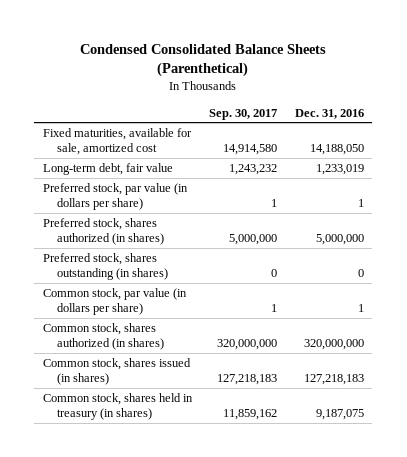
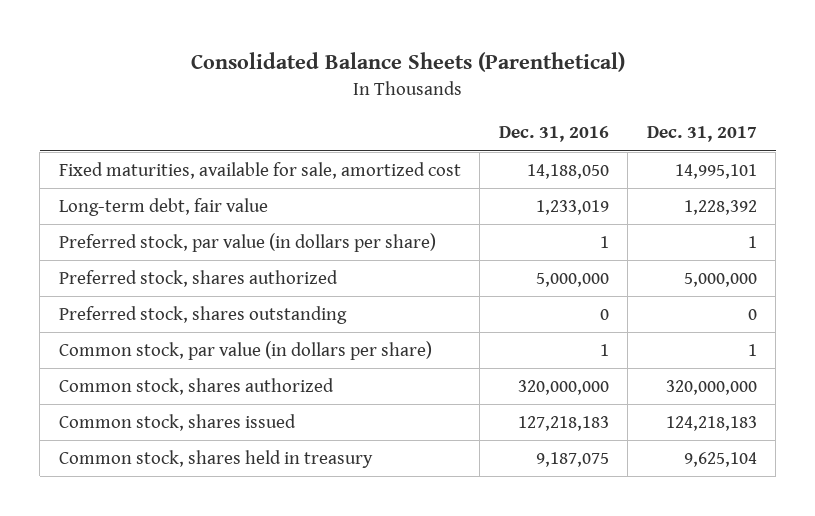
[80,43,327,78] Condensed Consolidated Balance Sheets (Parenthetical) -> [190,52,625,73] Consolidated Balance Sheets (Parenthetical)
[209,108,278,120] Sep. 30, 2017 -> none
none -> [646,126,757,143] Dec. 31, 2017
[43,217,164,246] Preferred stock, shares authorized (in shares) -> [58,270,338,288] Preferred stock, shares authorized
[43,252,168,281] Preferred stock, shares outstanding (in shares) -> [58,306,347,325] Preferred stock, shares outstanding
[43,322,164,351] Common stock, shares authorized (in shares) -> [58,378,334,396] Common stock, shares authorized
[43,357,192,386] Common stock, shares issued (in shares) -> [58,414,296,432] Common stock, shares issued
[43,392,194,421] Common stock, shares held in treasury (in shares) -> [58,450,373,469] Common stock, shares held in treasury

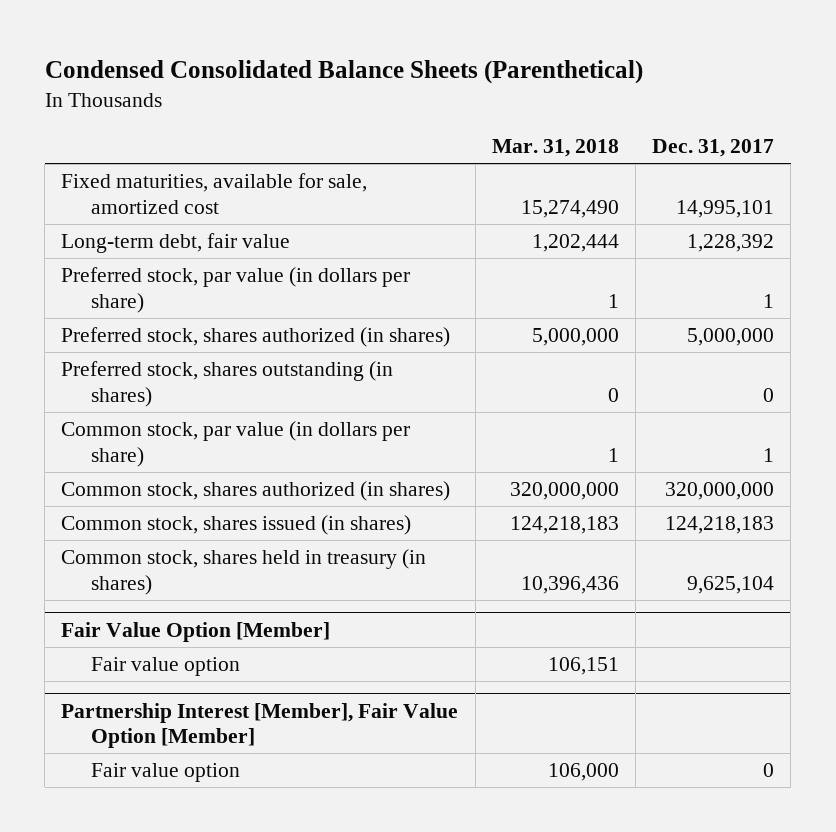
[190,52,625,73] Consolidated Balance Sheets (Parenthetical) -> [44,60,643,85] Condensed Consolidated Balance Sheets (Parenthetical)
[498,126,609,143] Dec. 31, 2016 -> none
none -> [491,139,619,158] Mar. 31, 2018
[58,270,338,288] Preferred stock, shares authorized -> [61,327,451,348] Preferred stock, shares authorized (in shares)
[58,306,347,325] Preferred stock, shares outstanding -> [61,361,394,407] Preferred stock, shares outstanding (in shares)
[58,378,334,396] Common stock, shares authorized -> [61,481,451,502] Common stock, shares authorized (in shares)
[58,414,296,432] Common stock, shares issued -> [61,515,412,536] Common stock, shares issued (in shares)
[58,450,373,469] Common stock, shares held in treasury -> [61,549,427,595] Common stock, shares held in treasury (in shares)
none -> [61,621,331,642] Fair Value Option [Member]
none -> [91,657,241,677] Fair value option
none -> [61,702,459,749] Partnership Interest [Member], Fair Value Option [Member]
none -> [91,763,241,783] Fair value option

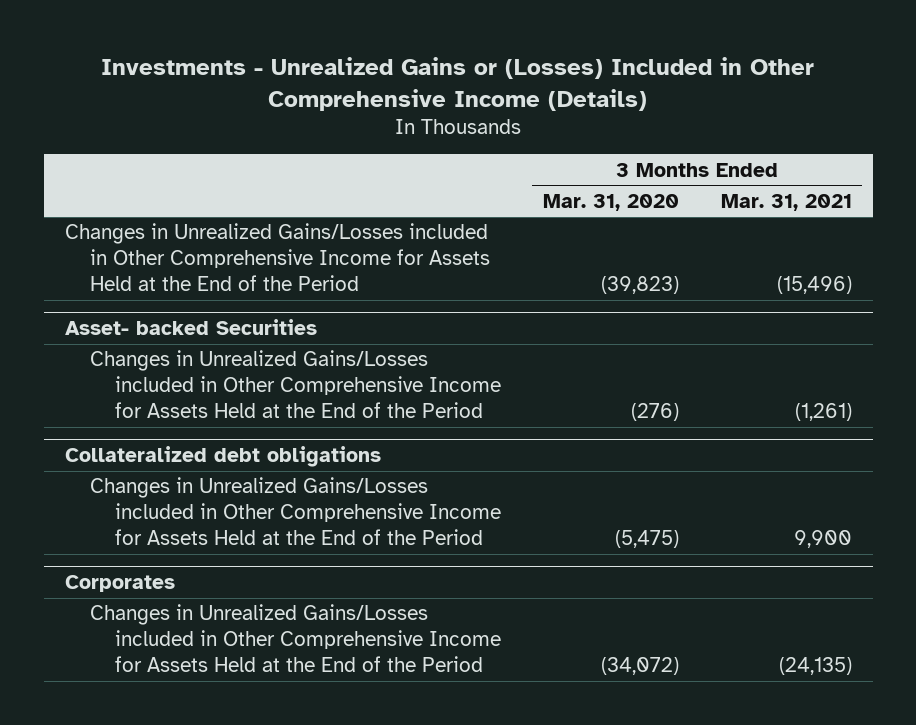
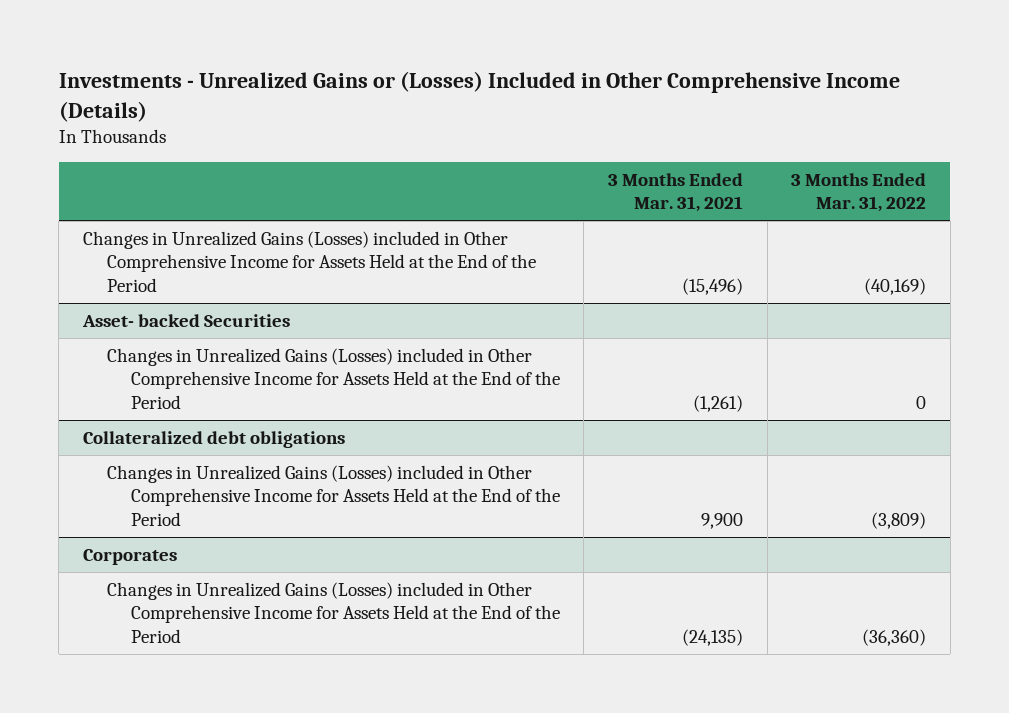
[542,193,679,211] Mar. 31, 2020 -> none
none -> [791,172,927,213] 3 Months Ended Mar. 31, 2022
[64,223,490,292] Changes in Unrealized Gains/Losses included in Other Comprehensive Income for Assets Held at the End of the Period -> [82,230,536,292] Changes in Unrealized Gains (Losses) included in Other Comprehensive Income for Assets Held at the End of the Period
[89,350,501,419] Changes in Unrealized Gains/Losses included in Other Comprehensive Income for Assets Held at the End of the Period -> [106,347,560,409] Changes in Unrealized Gains (Losses) included in Other Comprehensive Income for Assets Held at the End of the Period
[89,477,501,546] Changes in Unrealized Gains/Losses included in Other Comprehensive Income for Assets Held at the End of the Period -> [106,464,560,526] Changes in Unrealized Gains (Losses) included in Other Comprehensive Income for Assets Held at the End of the Period
[89,604,501,673] Changes in Unrealized Gains/Losses included in Other Comprehensive Income for Assets Held at the End of the Period -> [106,581,560,643] Changes in Unrealized Gains (Losses) included in Other Comprehensive Income for Assets Held at the End of the Period

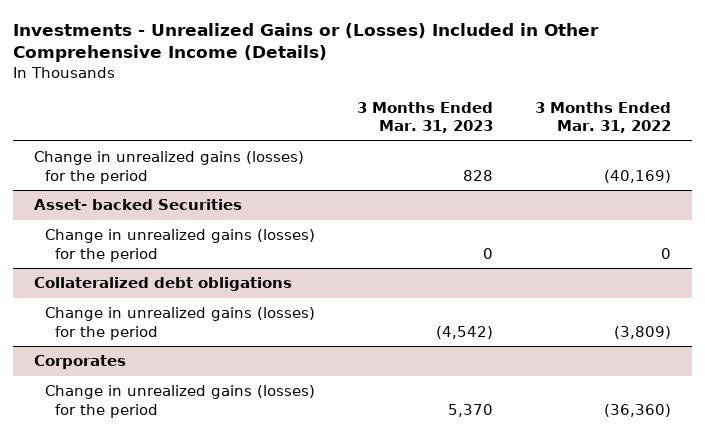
[607,172,743,213] 3 Months Ended Mar. 31, 2021 -> none
none -> [356,101,493,134] 3 Months Ended Mar. 31, 2023
[82,230,536,292] Changes in Unrealized Gains (Losses) included in Other Comprehensive Income for Assets Held at the End of the Period -> [34,151,305,184] Change in unrealized gains (losses) for the period
[106,347,560,409] Changes in Unrealized Gains (Losses) included in Other Comprehensive Income for Assets Held at the End of the Period -> [44,229,315,262] Change in unrealized gains (losses) for the period
[106,464,560,526] Changes in Unrealized Gains (Losses) included in Other Comprehensive Income for Assets Held at the End of the Period -> [44,307,315,340] Change in unrealized gains (losses) for the period
[106,581,560,643] Changes in Unrealized Gains (Losses) included in Other Comprehensive Income for Assets Held at the End of the Period -> [44,385,315,418] Change in unrealized gains (losses) for the period

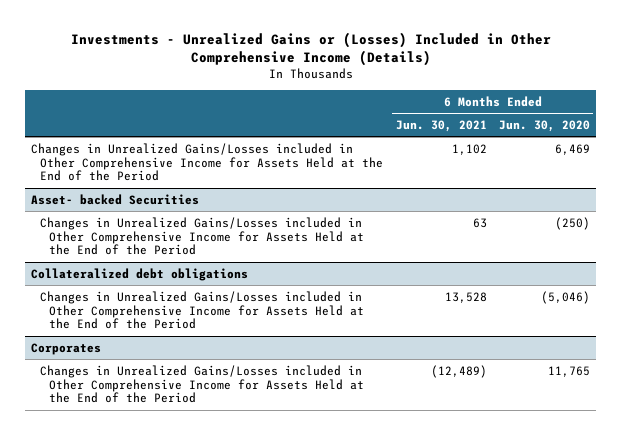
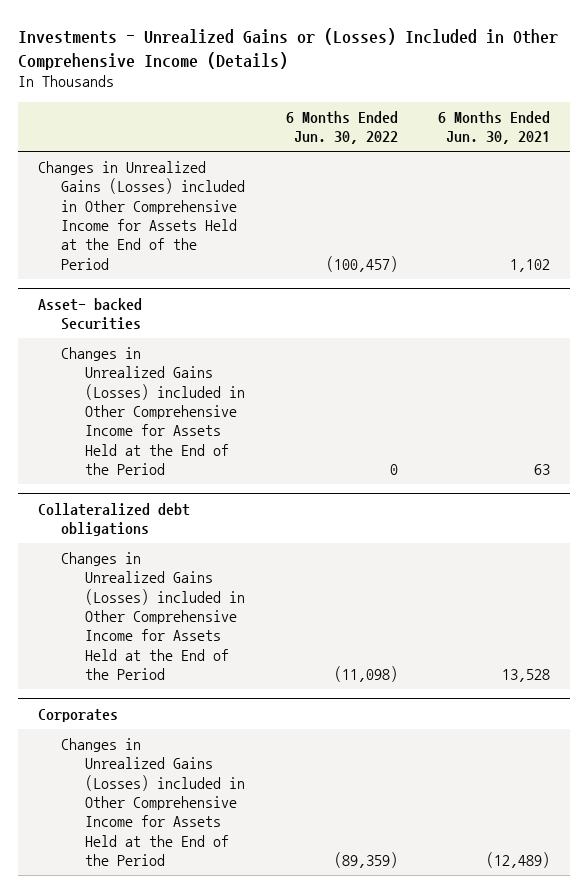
[499,119,591,132] Jun. 30, 2020 -> none
none -> [285,110,398,145] 6 Months Ended Jun. 30, 2022
[31,142,384,182] Changes in Unrealized Gains/Losses included in Other Comprehensive Income for Assets Held at the End of the Period -> [37,160,246,270] Changes in Unrealized Gains (Losses) included in Other Comprehensive Income for Assets Held at the End of the Period
[40,216,364,256] Changes in Unrealized Gains/Losses included in Other Comprehensive Income for Assets Held at the End of the Period -> [61,346,245,475] Changes in Unrealized Gains (Losses) included in Other Comprehensive Income for Assets Held at the End of the Period
[40,290,364,330] Changes in Unrealized Gains/Losses included in Other Comprehensive Income for Assets Held at the End of the Period -> [61,551,245,680] Changes in Unrealized Gains (Losses) included in Other Comprehensive Income for Assets Held at the End of the Period
[40,364,364,404] Changes in Unrealized Gains/Losses included in Other Comprehensive Income for Assets Held at the End of the Period -> [61,737,245,866] Changes in Unrealized Gains (Losses) included in Other Comprehensive Income for Assets Held at the End of the Period

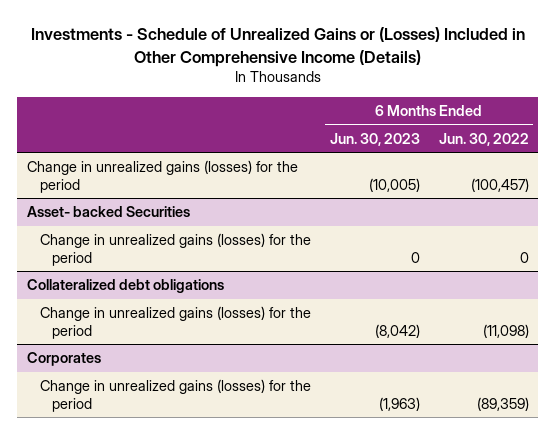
[17,27,558,70] Investments - Unrealized Gains or (Losses) Included in Other Comprehensive Income (Details) -> [30,27,525,67] Investments - Schedule of Unrealized Gains or (Losses) Included in Other Comprehensive Income (Details)
[437,110,550,145] 6 Months Ended Jun. 30, 2021 -> none
none -> [329,132,420,146] Jun. 30, 2023
[37,160,246,270] Changes in Unrealized Gains (Losses) included in Other Comprehensive Income for Assets Held at the End of the Period -> [26,160,298,193] Change in unrealized gains (losses) for the period
[61,346,245,475] Changes in Unrealized Gains (Losses) included in Other Comprehensive Income for Assets Held at the End of the Period -> [39,233,311,266] Change in unrealized gains (losses) for the period
[61,551,245,680] Changes in Unrealized Gains (Losses) included in Other Comprehensive Income for Assets Held at the End of the Period -> [39,306,311,339] Change in unrealized gains (losses) for the period
[61,737,245,866] Changes in Unrealized Gains (Losses) included in Other Comprehensive Income for Assets Held at the End of the Period -> [39,379,311,412] Change in unrealized gains (losses) for the period

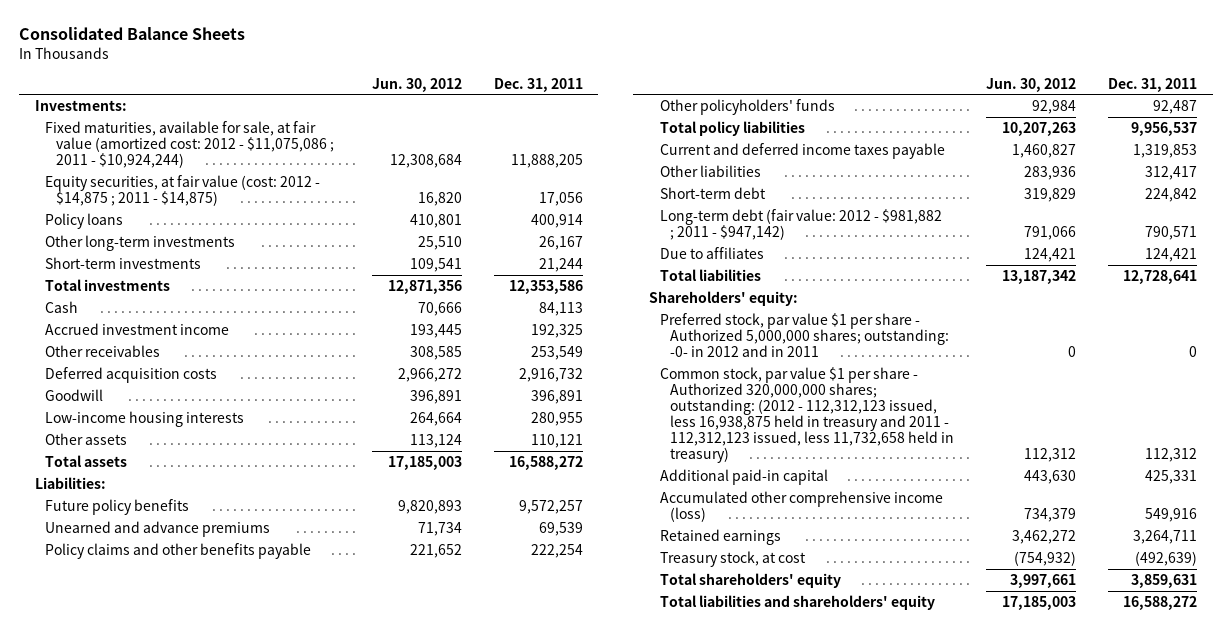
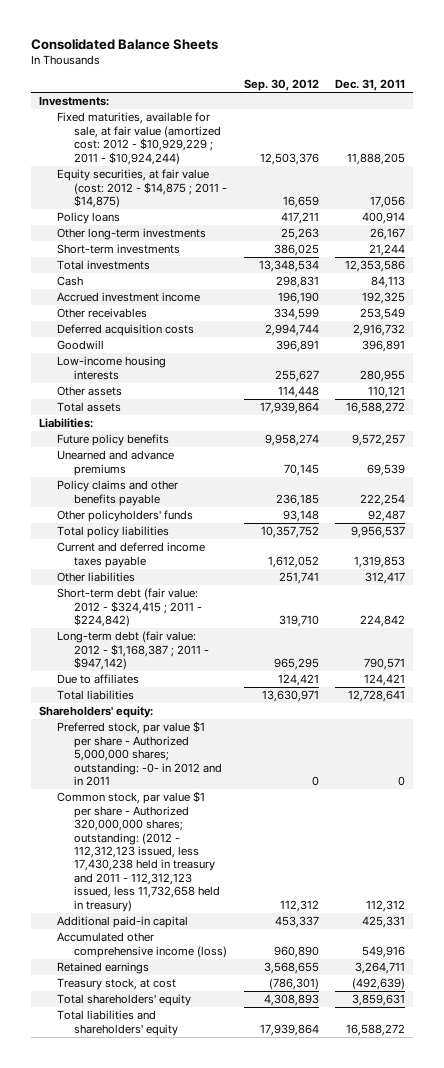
[371,77,462,92] Jun. 30, 2012 -> none
none -> [243,79,319,92] Sep. 30, 2012
[45,120,335,168] Fixed maturities, available for sale, at fair value (amortized cost: 2012 - $11,075,086 ; 2011 - $10,924,244) -> [56,112,222,165] Fixed maturities, available for sale, at fair value (amortized cost: 2012 - $10,929,229 ; 2011 - $10,924,244)
[659,186,766,199] Short-term debt -> [56,588,203,628] Short-term debt (fair value: 2012 - $324,415 ; 2011 - $224,842)
[659,208,942,240] Long-term debt (fair value: 2012 - $981,882 ; 2011 - $947,142) -> [56,631,210,671] Long-term debt (fair value: 2012 - $1,168,387 ; 2011 - $947,142)
[659,366,955,464] Common stock, par value $1 per share - Authorized 320,000,000 shares; outstanding: (2012 - 112,312,123 issued, less 16,938,875 held in treasury and 2011 - 112,312,123 issued, less 11,732,658 held in treasury) -> [56,791,221,912] Common stock, par value $1 per share - Authorized 320,000,000 shares; outstanding: (2012 - 112,312,123 issued, less 17,430,238 held in treasury and 2011 - 112,312,123 issued, less 11,732,658 held in treasury)

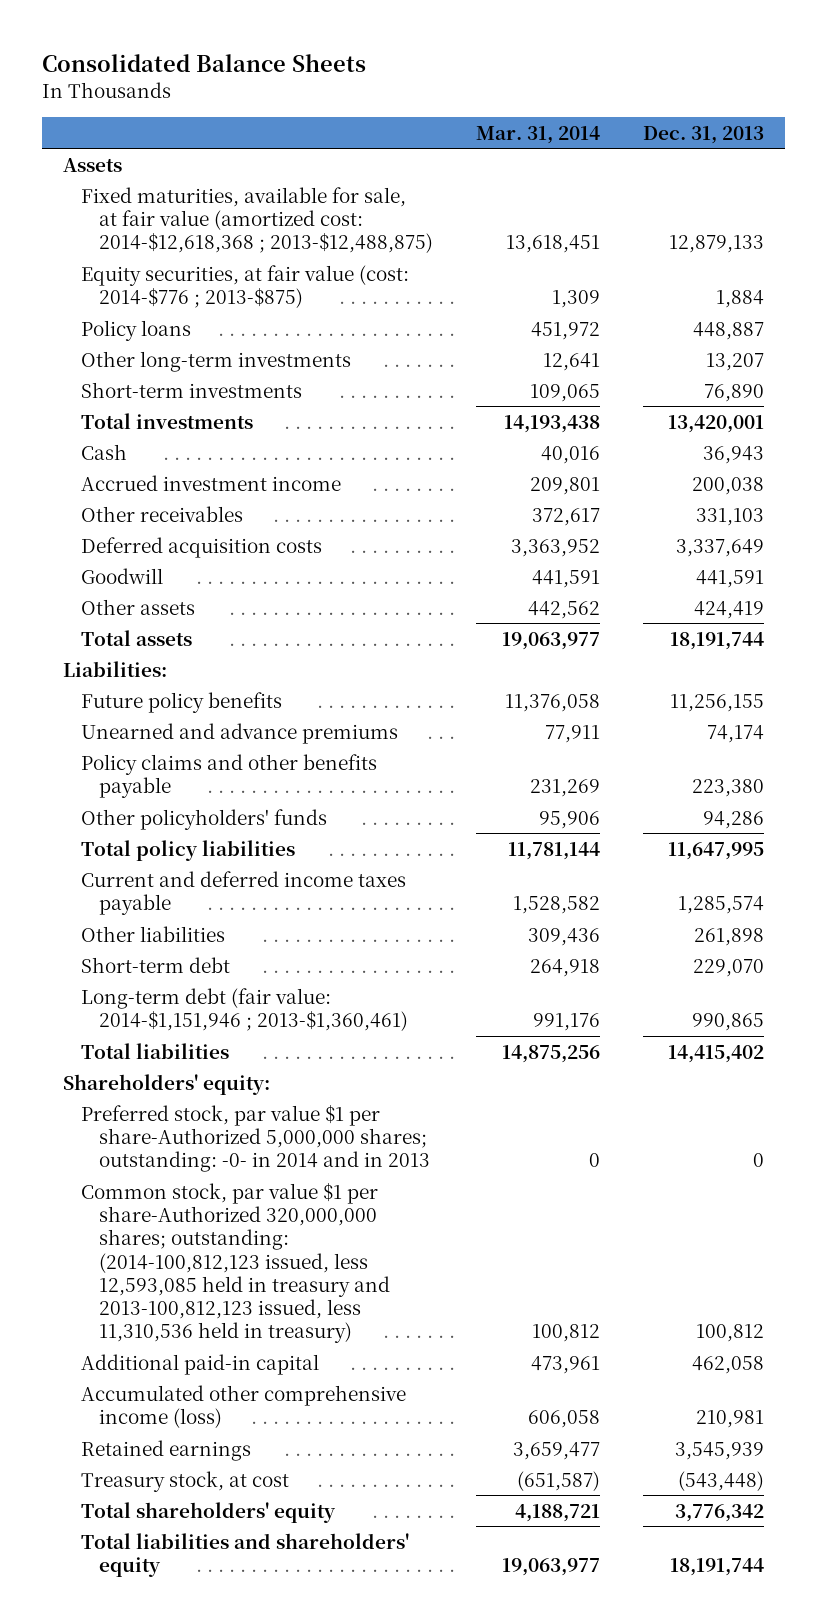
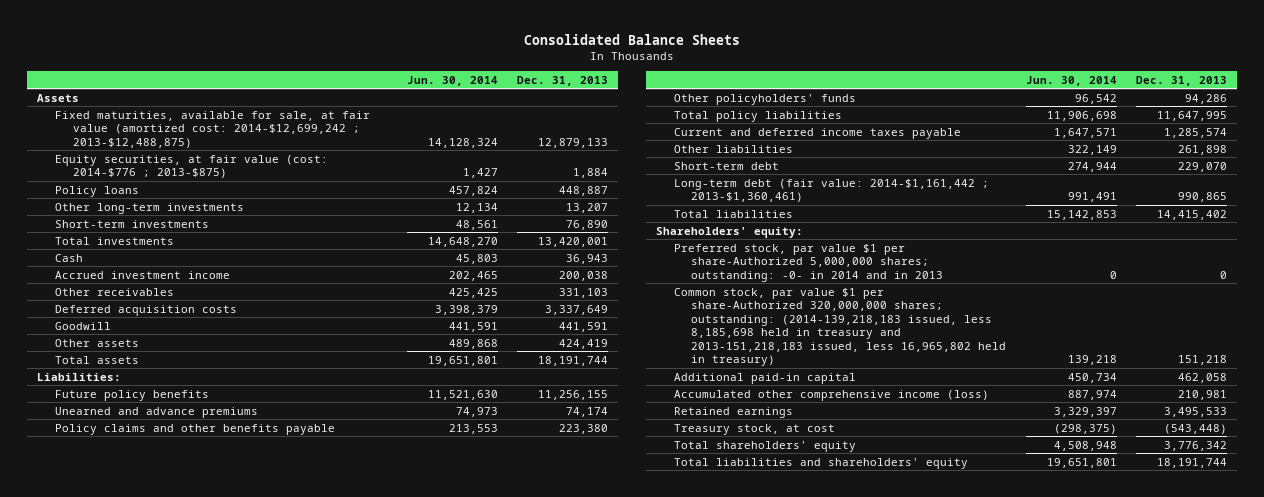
[476,125,601,144] Mar. 31, 2014 -> none
none -> [407,75,499,86] Jun. 30, 2014
[81,186,434,254] Fixed maturities, available for sale, at fair value (amortized cost: 2014-$12,618,368 ; 2013-$12,488,875) -> [54,110,370,148] Fixed maturities, available for sale, at fair value (amortized cost: 2014-$12,699,242 ; 2013-$12,488,875)
[81,987,409,1031] Long-term debt (fair value: 2014-$1,151,946 ; 2013-$1,360,461) -> [673,178,989,203] Long-term debt (fair value: 2014-$1,161,442 ; 2013-$1,360,461)
[81,1182,391,1344] Common stock, par value $1 per share-Authorized 320,000,000 shares; outstanding: (2014-100,812,123 issued, less 12,593,085 held in treasury and 2013-100,812,123 issued, less 11,310,536 held in treasury) -> [673,287,1007,367] Common stock, par value $1 per share-Authorized 320,000,000 shares; outstanding: (2014-139,218,183 issued, less 8,185,698 held in treasury and 2013-151,218,183 issued, less 16,965,802 held in treasury)
[695,1324,764,1343] 100,812 -> [1178,355,1228,366] 151,218
[674,1441,764,1460] 3,545,939 -> [1164,406,1228,417] 3,495,533

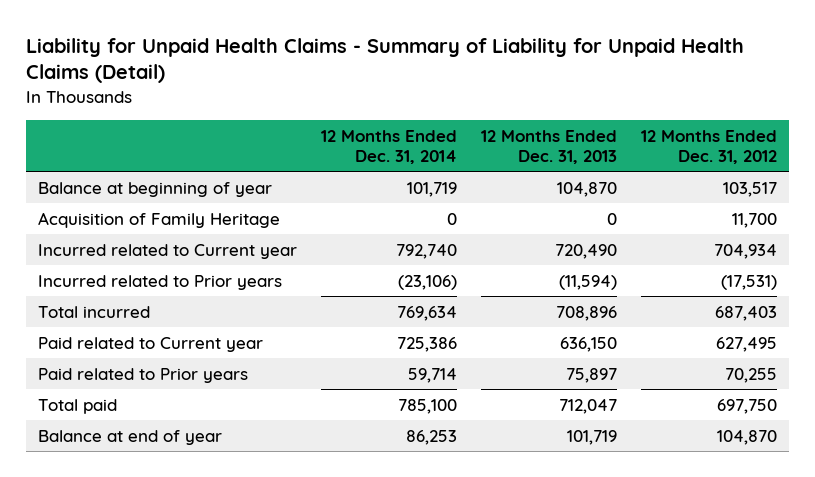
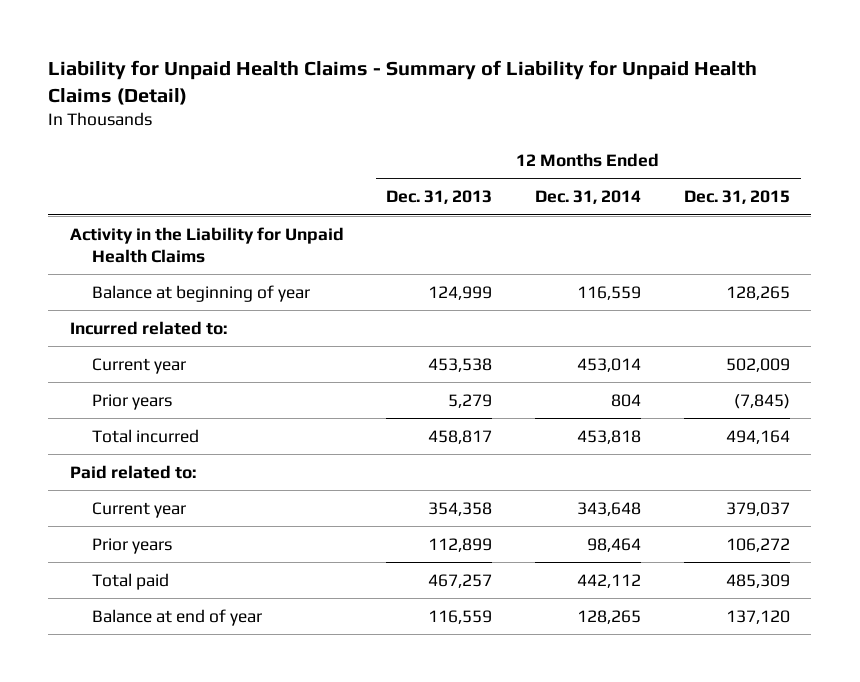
[640,129,777,164] 12 Months Ended Dec. 31, 2012 -> none
none -> [684,190,791,205] Dec. 31, 2015
[37,211,280,228] Acquisition of Family Heritage -> none
none -> [69,226,344,263] Activity in the Liability for Unpaid Health Claims
[406,181,457,197] 101,719 -> [577,285,642,300] 116,559
[556,181,617,197] 104,870 -> [428,285,493,300] 124,999
none -> [69,320,227,335] Incurred related to:
[37,243,297,259] Incurred related to Current year -> [91,357,186,374] Current year
[395,243,457,259] 792,740 -> [577,357,642,372] 453,014
[554,243,617,259] 720,490 -> [428,357,493,372] 453,538
[37,274,282,290] Incurred related to Prior years -> [91,393,172,410] Prior years
[397,274,457,290] (23,106) -> [611,393,642,407] 804
[558,274,617,290] (11,594) -> [448,393,493,408] 5,279
[396,305,457,321] 769,634 -> [577,429,642,444] 453,818
[555,305,617,321] 708,896 -> [428,429,493,444] 458,817
none -> [69,464,196,479] Paid related to:
[37,336,263,352] Paid related to Current year -> [91,501,186,518] Current year
[396,336,457,352] 725,386 -> [577,501,642,516] 343,648
[559,336,617,352] 636,150 -> [428,501,493,516] 354,358
[37,367,248,383] Paid related to Prior years -> [91,537,172,554] Prior years
[407,367,457,383] 59,714 -> [587,537,642,552] 98,464
[565,367,617,383] 75,897 -> [428,537,493,552] 112,899
[397,398,457,414] 785,100 -> [577,573,642,588] 442,112
[558,398,617,414] 712,047 -> [428,573,493,588] 467,257
[405,429,457,445] 86,253 -> [577,609,642,624] 128,265
[566,429,617,445] 101,719 -> [428,609,493,624] 116,559

